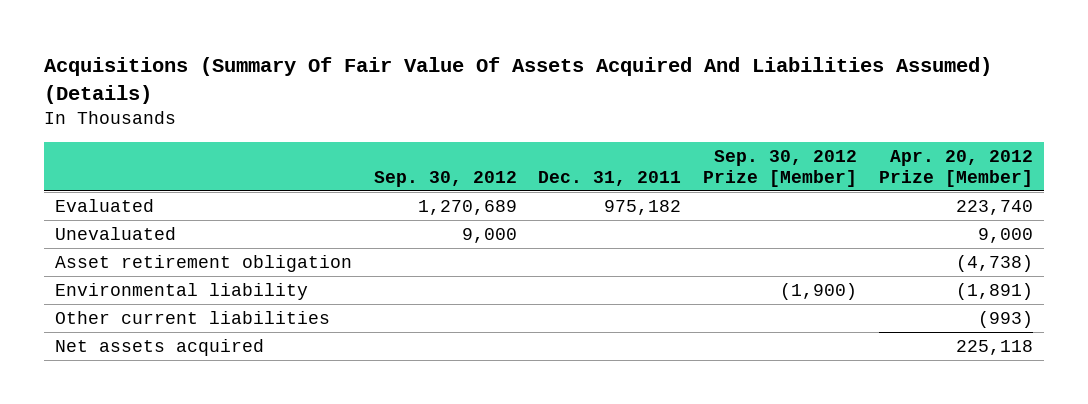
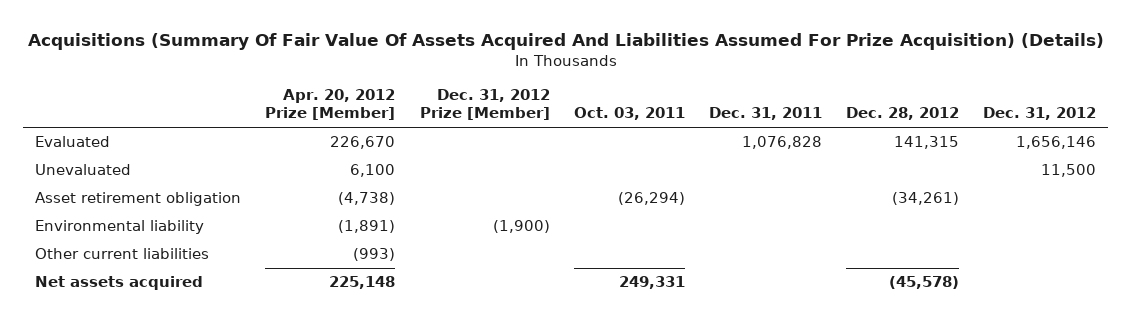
[44,57,993,104] Acquisitions (Summary Of Fair Value Of Assets Acquired And Liabilities Assumed) (Details) -> [27,32,1104,50] Acquisitions (Summary Of Fair Value Of Assets Acquired And Liabilities Assumed For Prize Acquisition) (Details)
[373,170,517,187] Sep. 30, 2012 -> none
[703,149,858,187] Sep. 30, 2012 Prize [Member] -> none
none -> [419,88,550,121] Dec. 31, 2012 Prize [Member]
none -> [573,107,685,121] Oct. 03, 2011
none -> [846,107,960,121] Dec. 28, 2012
none -> [983,107,1097,121] Dec. 31, 2012
[604,199,682,215] 975,182 -> [741,136,822,150] 1,076,828
[955,199,1033,215] 223,740 -> [330,136,396,150] 226,670
[977,227,1033,243] 9,000 -> [350,164,396,178] 6,100
[955,339,1033,355] 225,118 -> [329,276,396,290] 225,148

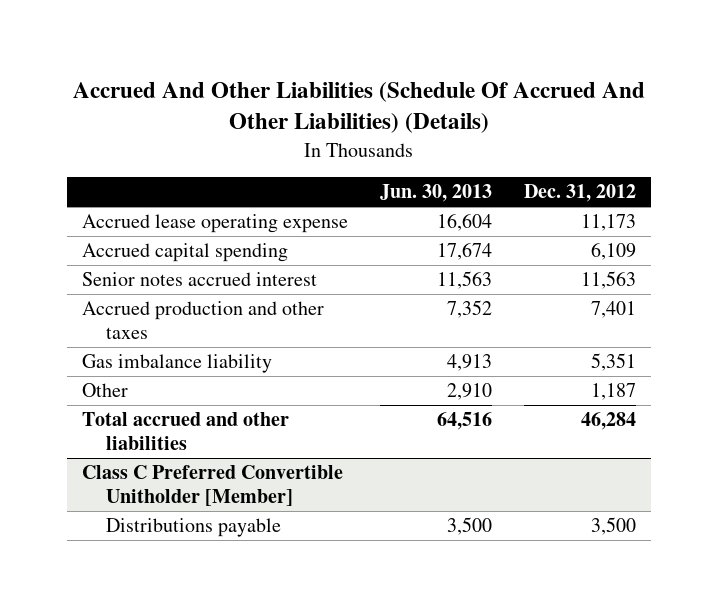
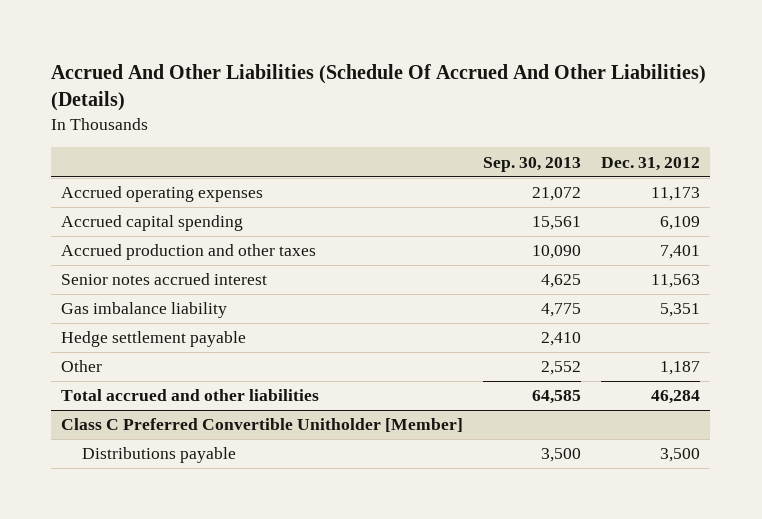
[379,184,492,203] Jun. 30, 2013 -> none
none -> [483,156,582,172] Sep. 30, 2013
[82,214,349,234] Accrued lease operating expense -> [61,186,264,203] Accrued operating expenses
[82,272,318,287] Senior notes accrued interest -> [61,273,268,286] Senior notes accrued interest
none -> [61,331,247,348] Hedge settlement payable

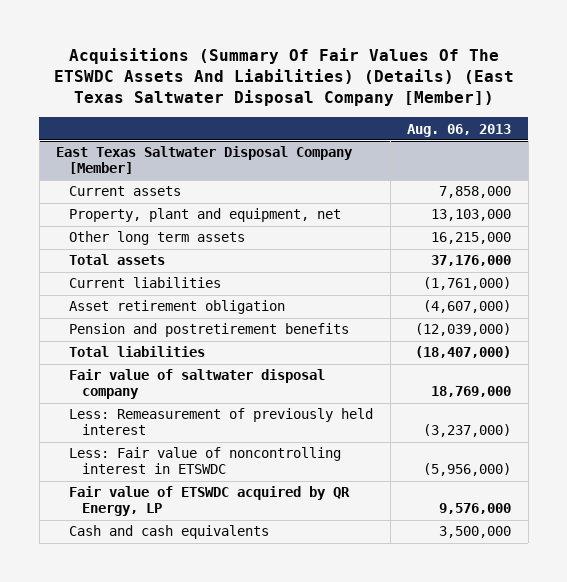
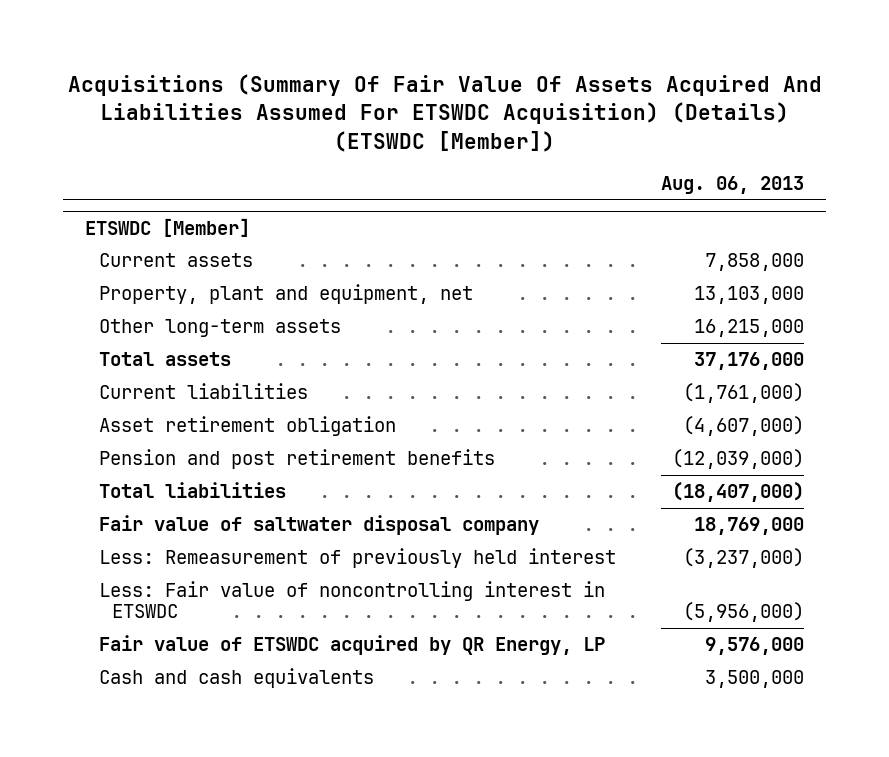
[53,47,514,107] Acquisitions (Summary Of Fair Values Of The ETSWDC Assets And Liabilities) (Details) (East Texas Saltwater Disposal Company [Member]) -> [67,73,822,152] Acquisitions (Summary Of Fair Value Of Assets Acquired And Liabilities Assumed For ETSWDC Acquisition) (Details) (ETSWDC [Member])
[56,146,354,175] East Texas Saltwater Disposal Company [Member] -> none
none -> [85,217,251,237] ETSWDC [Member]
[69,231,246,246] Other long term assets -> [98,319,341,338] Other long-term assets
[69,323,350,338] Pension and postretirement benefits -> [98,449,495,470] Pension and post retirement benefits

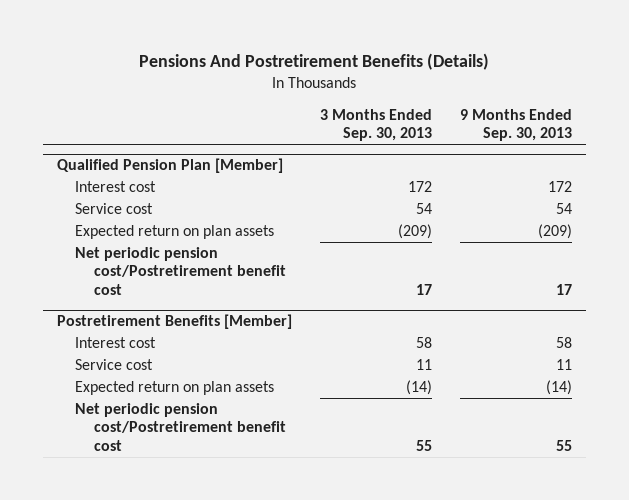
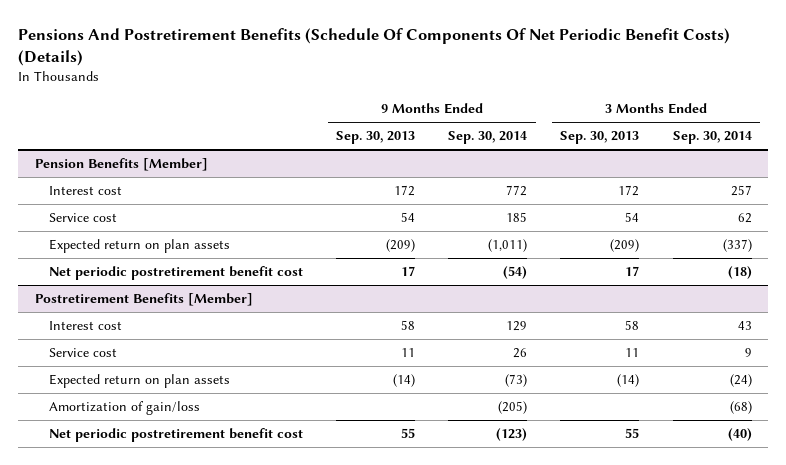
[139,53,490,71] Pensions And Postretirement Benefits (Details) -> [18,28,731,66] Pensions And Postretirement Benefits (Schedule Of Components Of Net Periodic Benefit Costs) (Details)
none -> [448,131,528,145] Sep. 30, 2014
none -> [672,131,752,145] Sep. 30, 2014
[56,158,283,174] Qualified Pension Plan [Member] -> none
none -> [34,158,208,172] Pension Benefits [Member]
[75,247,286,295] Net periodic pension cost/Postretirement benefit cost -> [48,266,303,281] Net periodic postretirement benefit cost
none -> [48,401,200,416] Amortization of gain/loss
[75,403,286,451] Net periodic pension cost/Postretirement benefit cost -> [48,428,303,443] Net periodic postretirement benefit cost

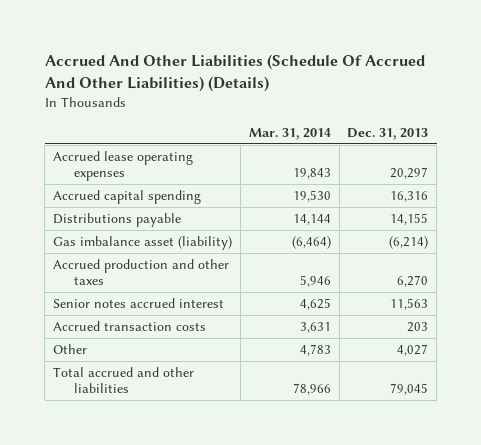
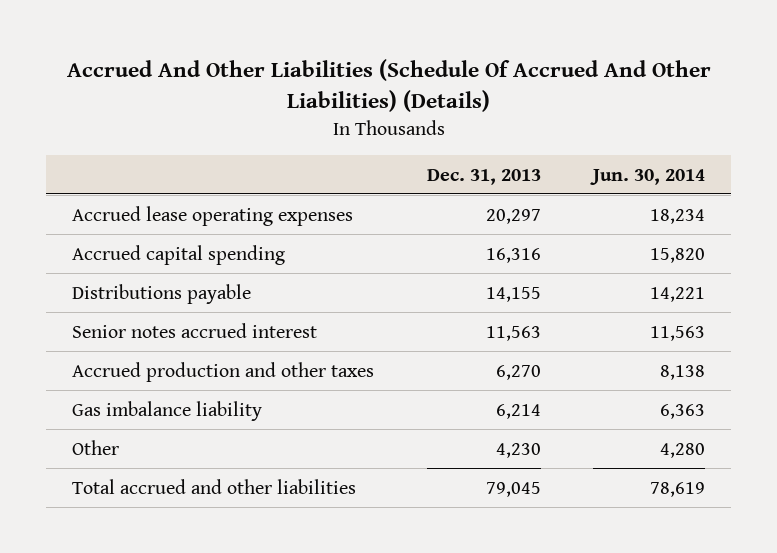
[248,127,331,140] Mar. 31, 2014 -> none
none -> [589,168,705,185] Jun. 30, 2014
[52,236,232,251] Gas imbalance asset (liability) -> none
[52,321,206,332] Accrued transaction costs -> none
[52,259,229,286] Accrued production and other taxes -> [72,361,375,382] Accrued production and other taxes
none -> [72,400,263,421] Gas imbalance liability
[397,344,429,357] 4,027 -> [495,442,541,458] 4,230

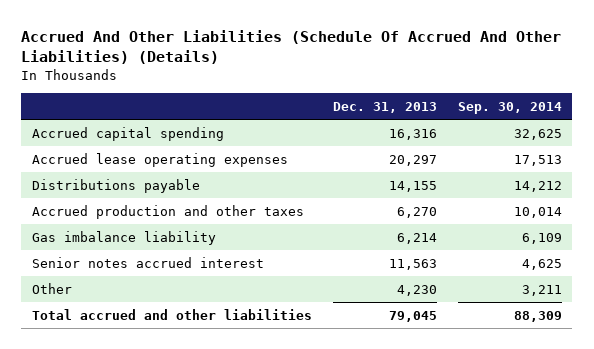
[589,168,705,185] Jun. 30, 2014 -> none
none -> [457,101,562,114] Sep. 30, 2014
[72,205,354,226] Accrued lease operating expenses -> [31,153,288,168] Accrued lease operating expenses
[72,322,318,338] Senior notes accrued interest -> [31,257,264,269] Senior notes accrued interest

